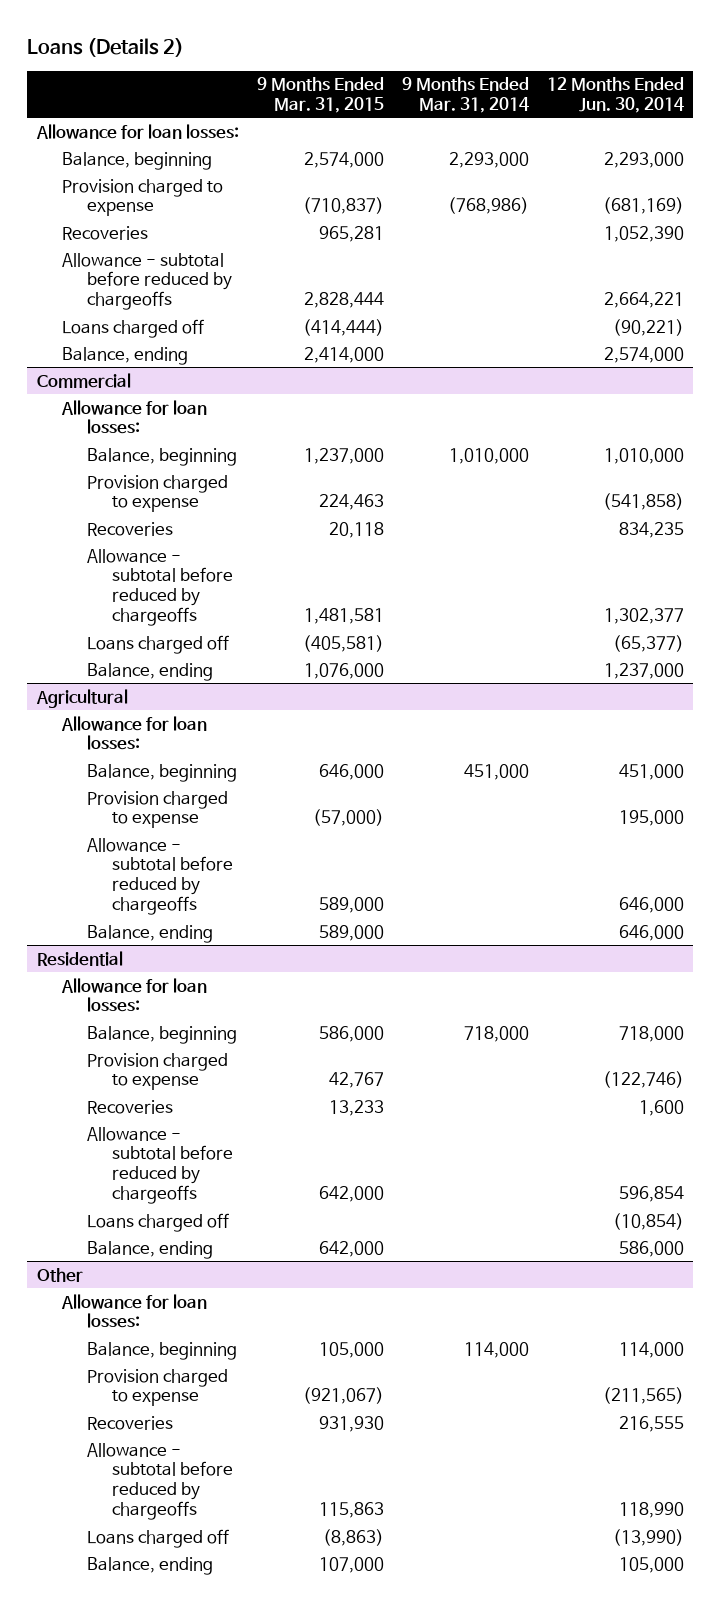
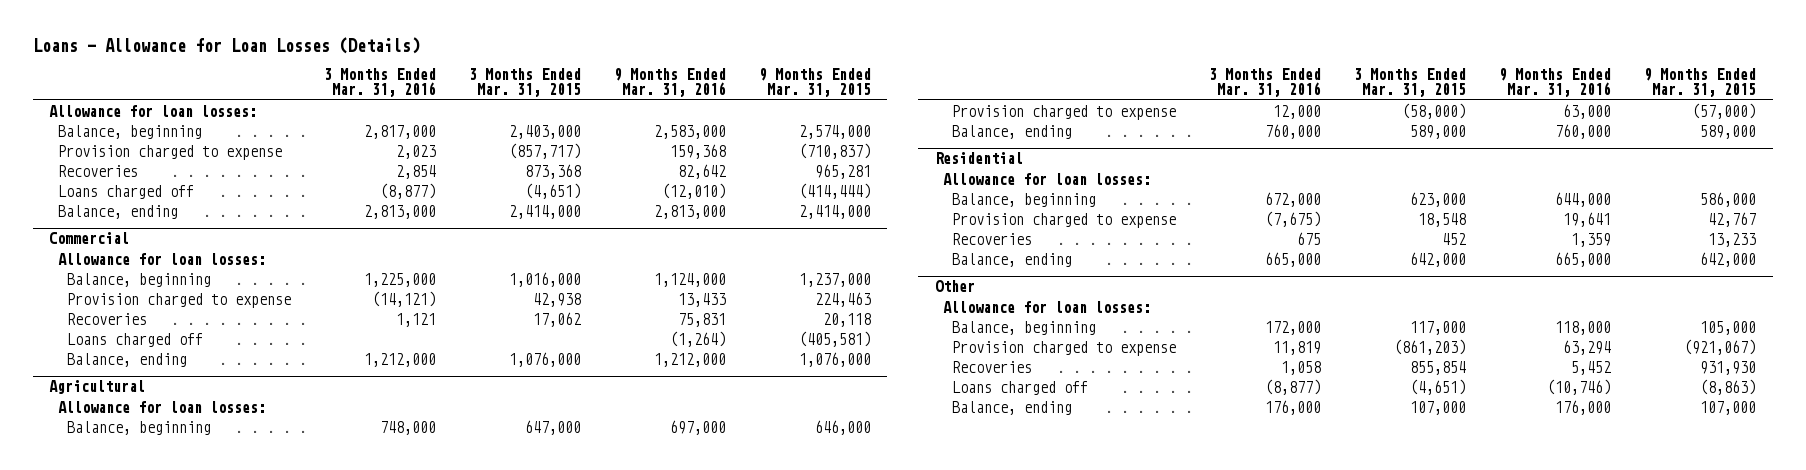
[27,37,185,57] Loans (Details 2) -> [32,37,420,55] Loans - Allowance for Loan Losses (Details)
[402,77,530,113] 9 Months Ended Mar. 31, 2014 -> none
[547,77,685,113] 12 Months Ended Jun. 30, 2014 -> none
none -> [323,68,436,98] 3 Months Ended Mar. 31, 2016
none -> [468,68,581,98] 3 Months Ended Mar. 31, 2015
none -> [613,68,726,98] 9 Months Ended Mar. 31, 2016
[61,252,232,311] Allowance - subtotal before reduced by chargeoffs -> none
[86,548,233,627] Allowance - subtotal before reduced by chargeoffs -> none
[86,837,233,916] Allowance - subtotal before reduced by chargeoffs -> none
[86,1126,233,1205] Allowance - subtotal before reduced by chargeoffs -> none
[86,1212,229,1232] Loans charged off -> none
[86,1442,233,1521] Allowance - subtotal before reduced by chargeoffs -> none

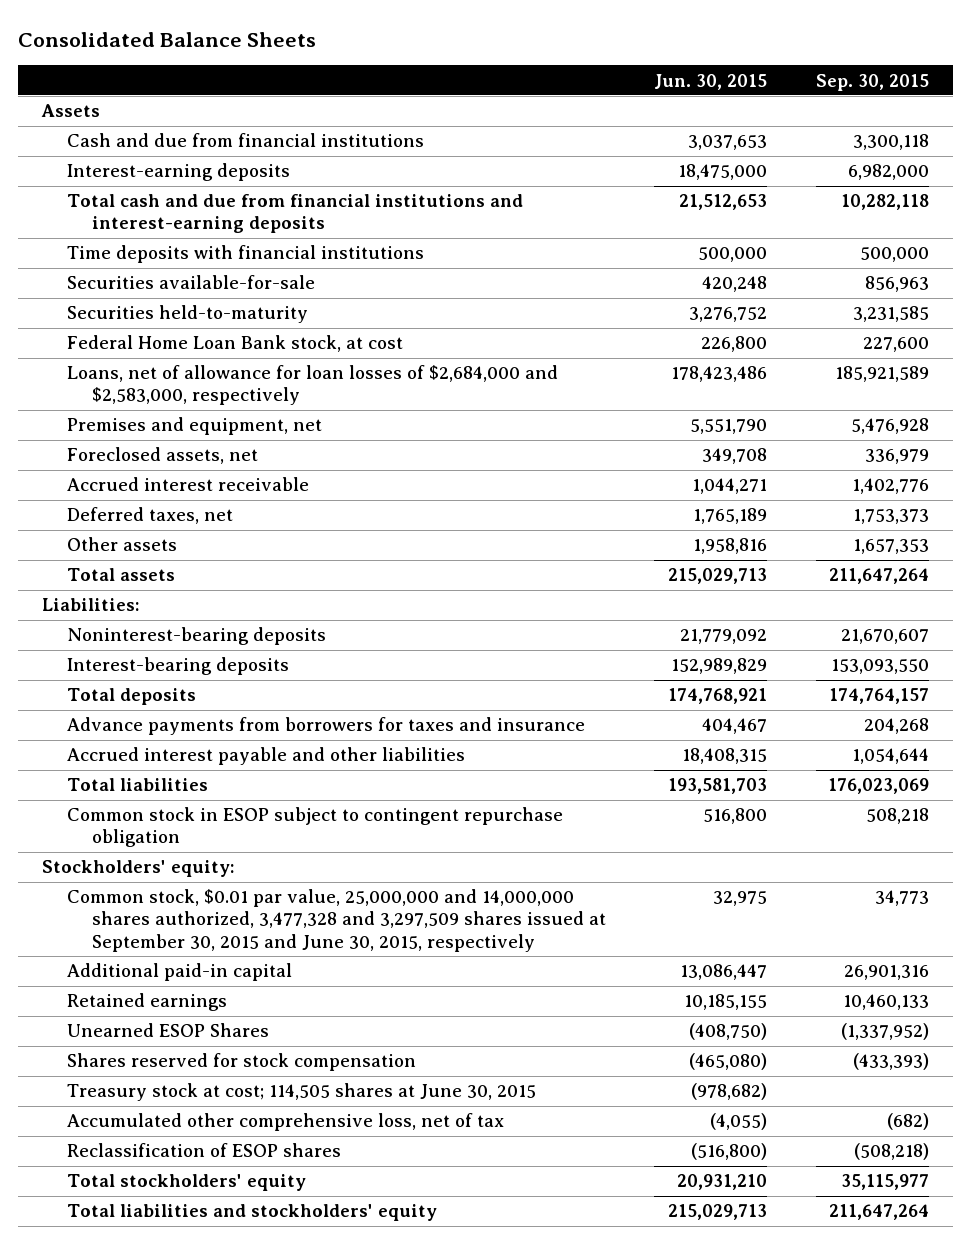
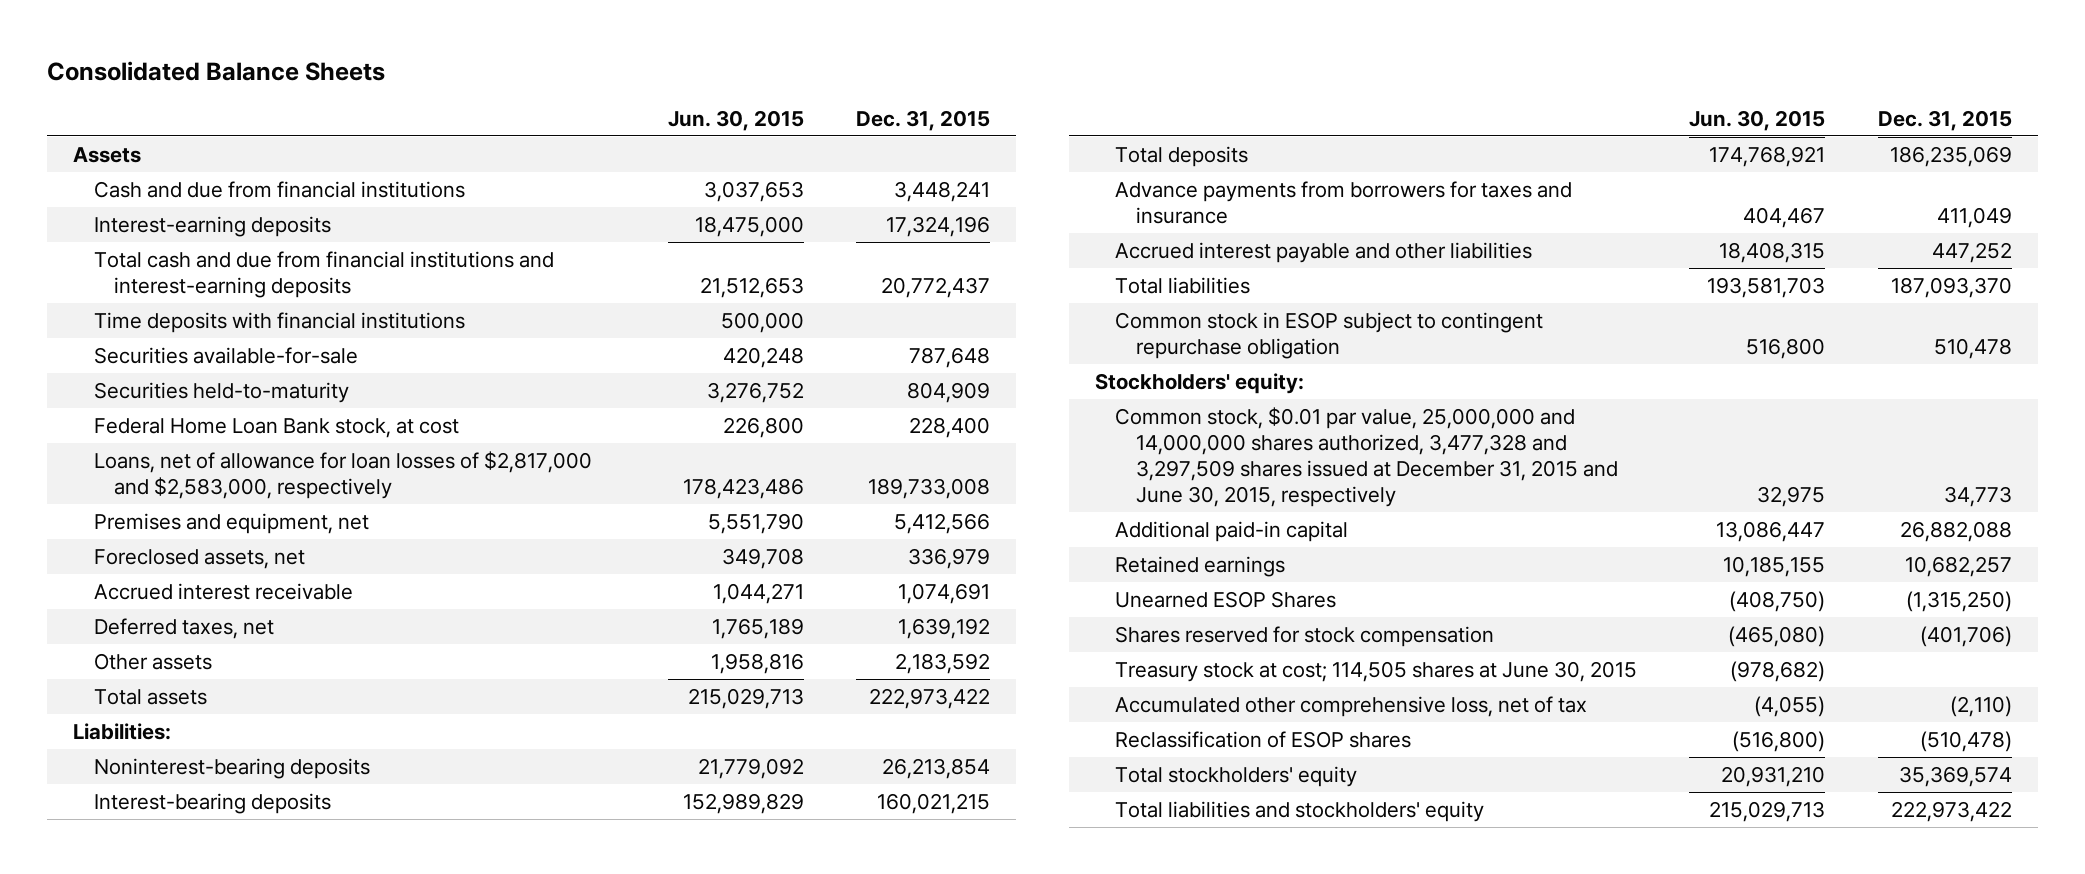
[815,73,929,91] Sep. 30, 2015 -> none
none -> [855,109,990,131] Dec. 31, 2015
[66,365,558,406] Loans, net of allowance for loan losses of $2,684,000 and $2,583,000, respectively -> [93,450,592,500] Loans, net of allowance for loan losses of $2,817,000 and $2,583,000, respectively
[66,889,606,952] Common stock, $0.01 par value, 25,000,000 and 14,000,000 shares authorized, 3,477,328 and 3,297,509 shares issued at September 30, 2015 and June 30, 2015, respectively -> [1115,406,1618,508] Common stock, $0.01 par value, 25,000,000 and 14,000,000 shares authorized, 3,477,328 and 3,297,509 shares issued at December 31, 2015 and June 30, 2015, respectively

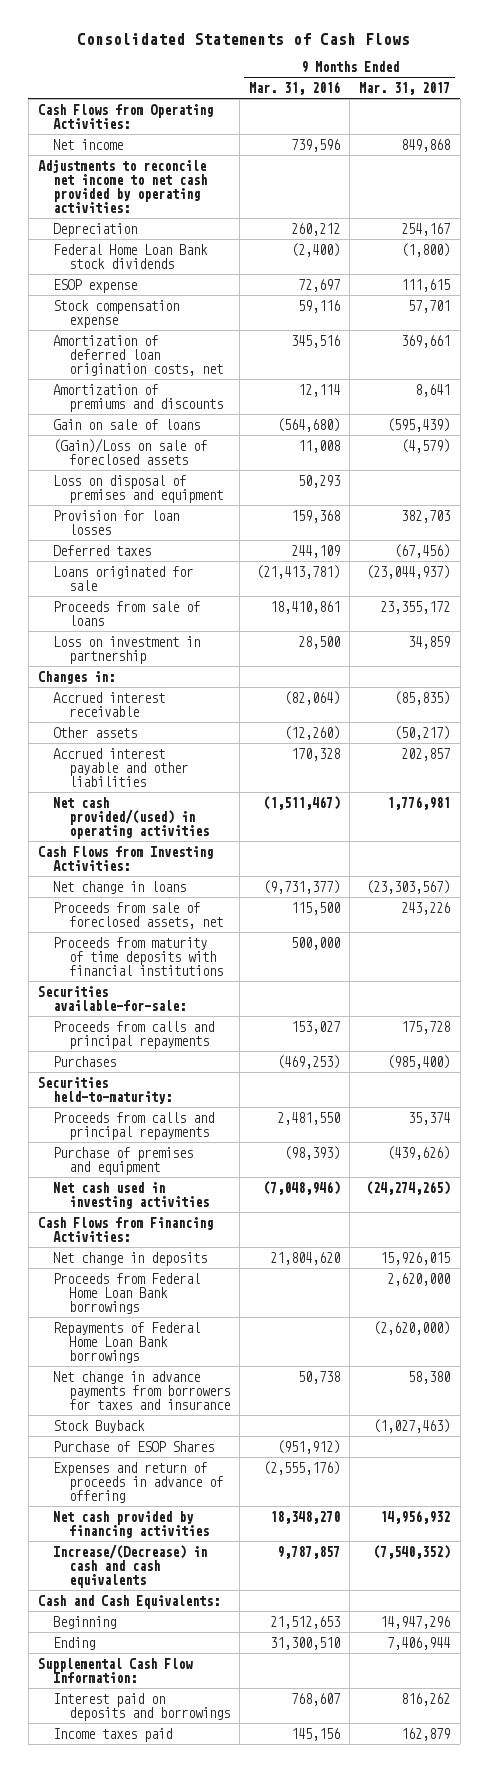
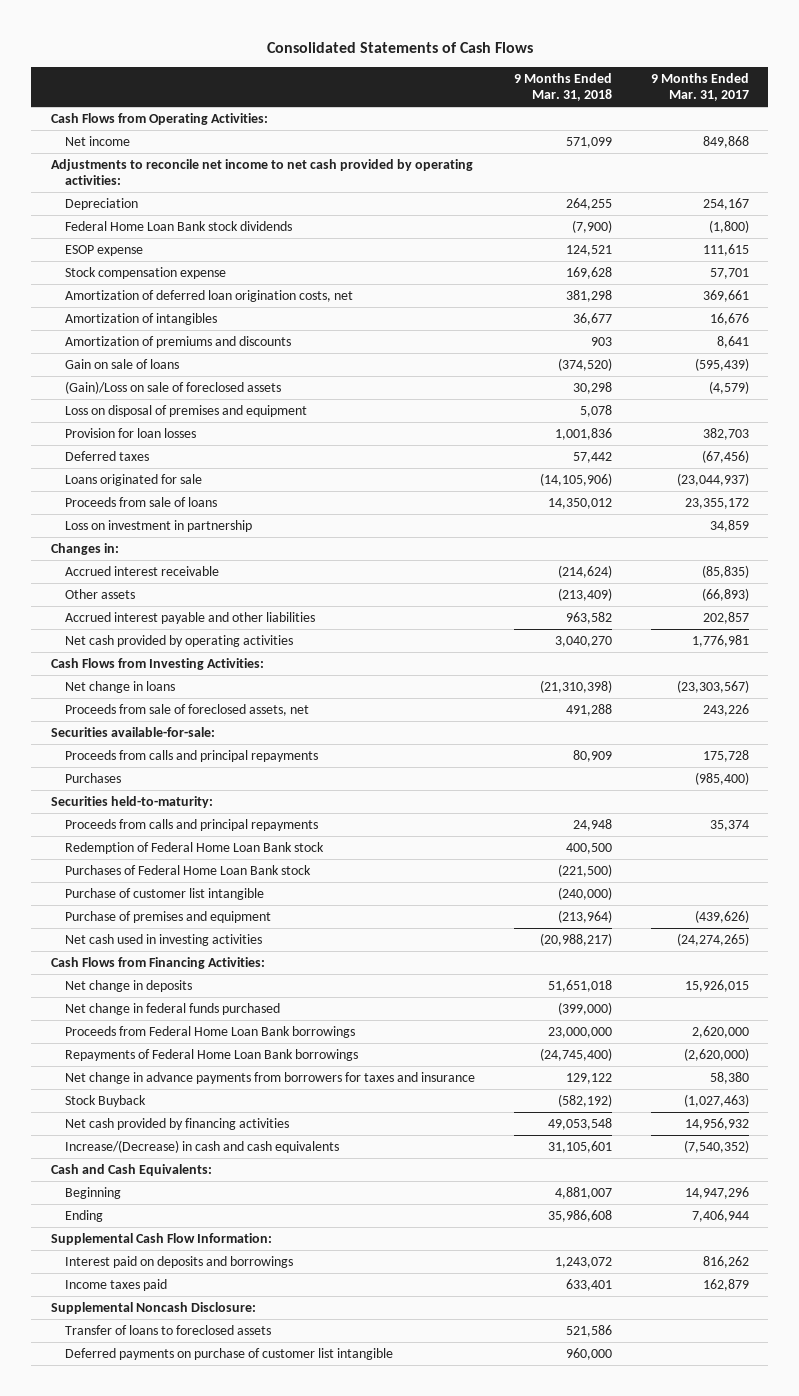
[249,80,341,95] Mar. 31, 2016 -> none
none -> [513,73,612,102] 9 Months Ended Mar. 31, 2018
none -> [65,313,218,326] Amortization of intangibles
[394,725,451,740] (50,217) -> [701,588,749,602] (66,893)
[53,796,209,839] Net cash provided/(used) in operating activities -> [65,635,294,648] Net cash provided by operating activities
[53,936,223,976] Proceeds from maturity of time deposits with financial institutions -> none
none -> [65,842,325,855] Redemption of Federal Home Loan Bank stock
none -> [65,865,312,876] Purchases of Federal Home Loan Bank stock
none -> [65,888,265,901] Purchase of customer list intangible
none -> [65,1003,281,1016] Net change in federal funds purchased
[53,1440,215,1452] Purchase of ESOP Shares -> none
[53,1461,223,1503] Expenses and return of proceeds in advance of offering -> none
none -> [50,1302,256,1315] Supplemental Noncash Disclosure:
none -> [65,1325,272,1336] Transfer of loans to foreclosed assets
none -> [65,1348,394,1361] Deferred payments on purchase of customer list intangible

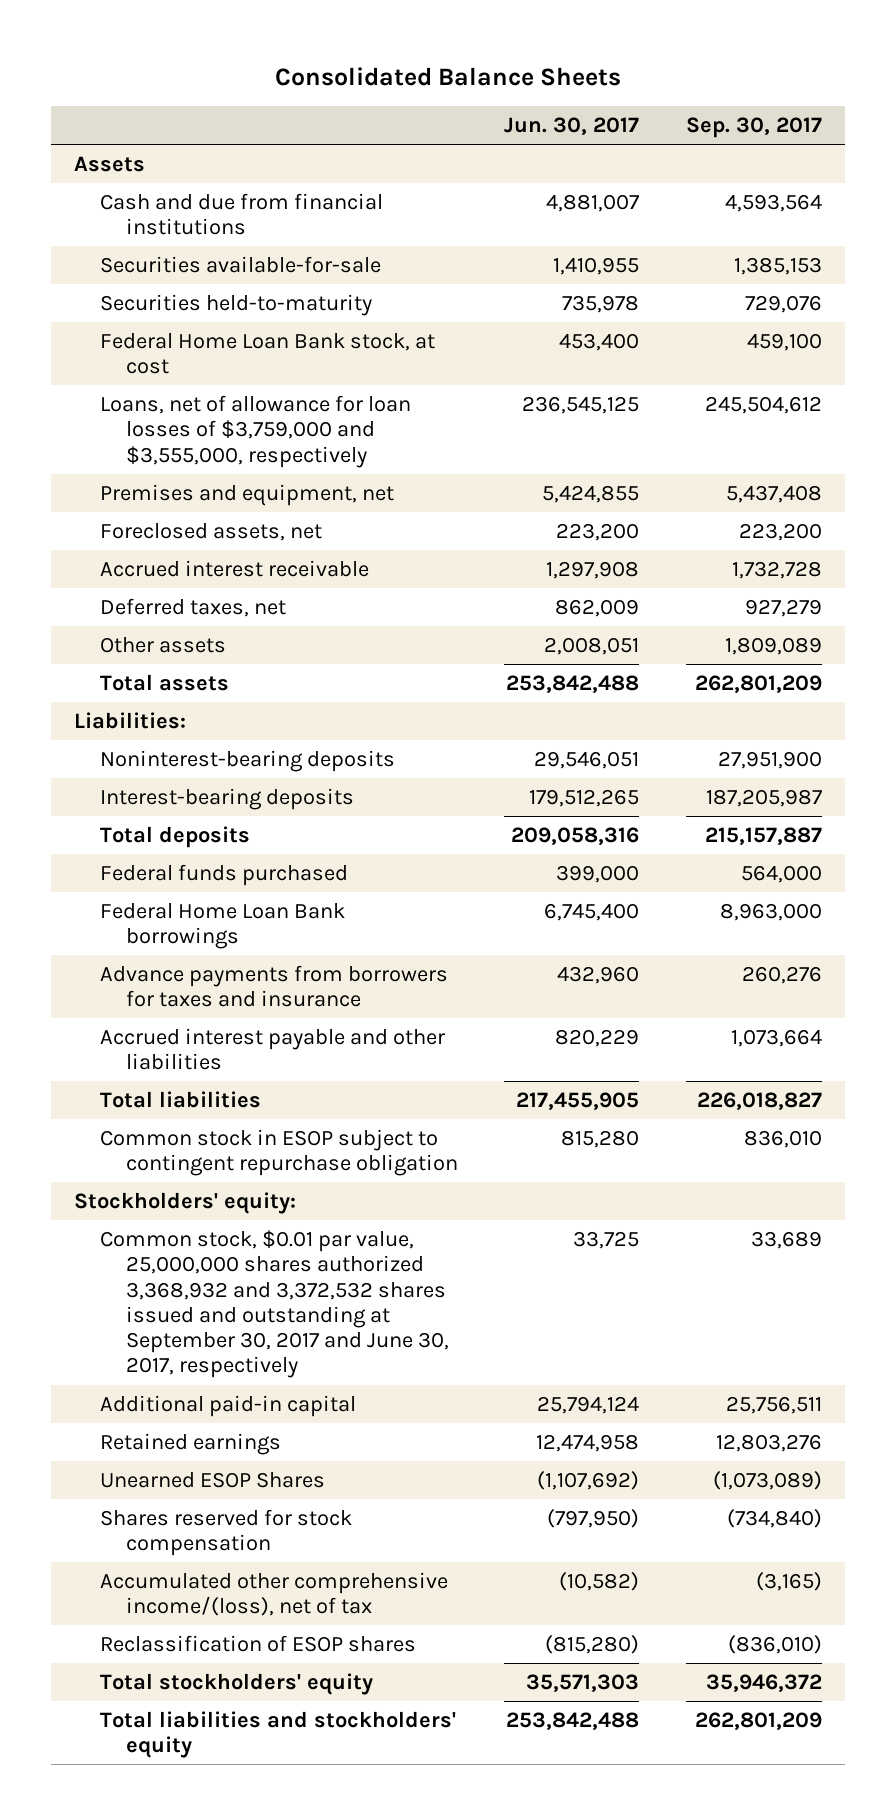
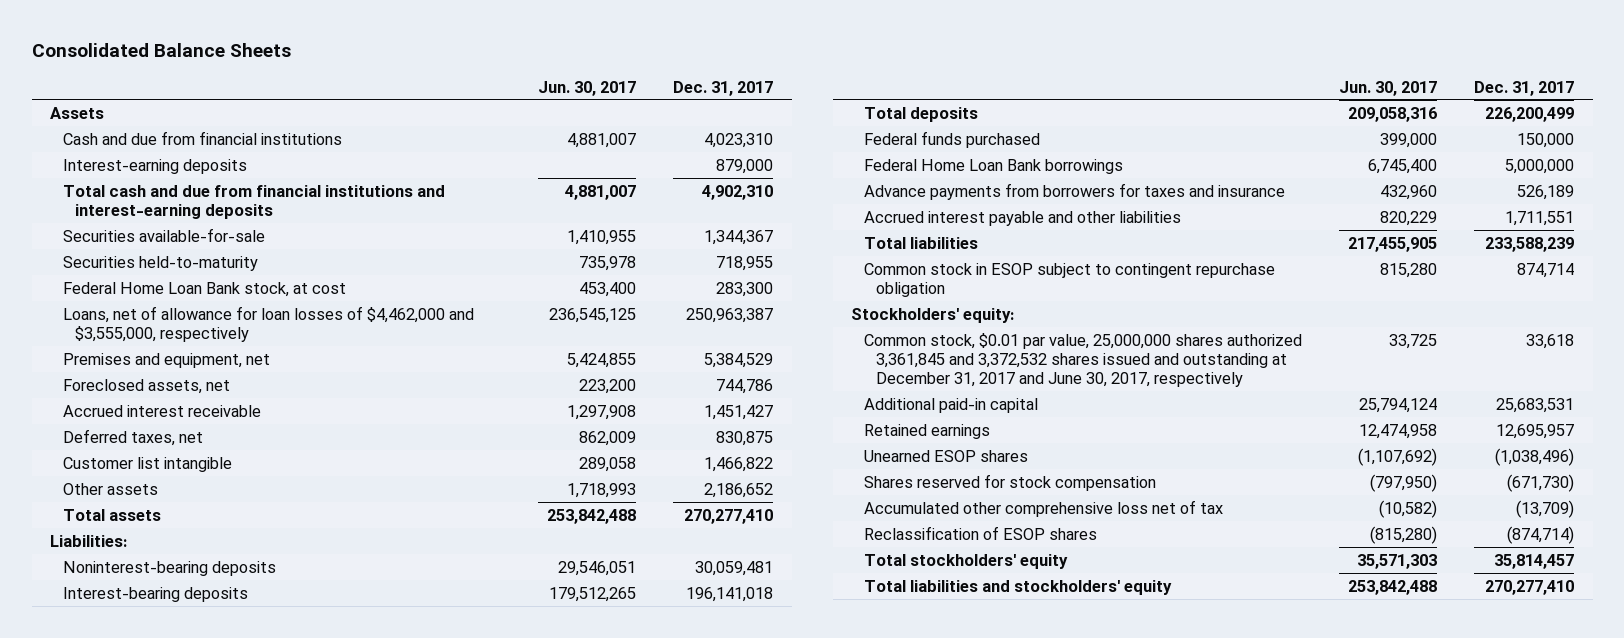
[685,117,822,139] Sep. 30, 2017 -> none
none -> [673,80,774,96] Dec. 31, 2017
none -> [62,158,247,174] Interest-earning deposits
none -> [62,184,445,219] Total cash and due from financial institutions and interest-earning deposits
[99,394,411,468] Loans, net of allowance for loan losses of $3,759,000 and $3,555,000, respectively -> [62,305,474,342] Loans, net of allowance for loan losses of $4,462,000 and $3,555,000, respectively
none -> [62,456,232,472] Customer list intangible
[544,636,640,655] 2,008,051 -> [566,482,636,498] 1,718,993
[99,1229,449,1379] Common stock, $0.01 par value, 25,000,000 shares authorized 3,368,932 and 3,372,532 shares issued and outstanding at September 30, 2017 and June 30, 2017, respectively -> [863,332,1302,388] Common stock, $0.01 par value, 25,000,000 shares authorized 3,361,845 and 3,372,532 shares issued and outstanding at December 31, 2017 and June 30, 2017, respectively
[99,1471,325,1488] Unearned ESOP Shares -> [863,449,1028,462] Unearned ESOP shares
[99,1571,448,1617] Accumulated other comprehensive income/(loss), net of tax -> [863,499,1223,517] Accumulated other comprehensive loss net of tax

